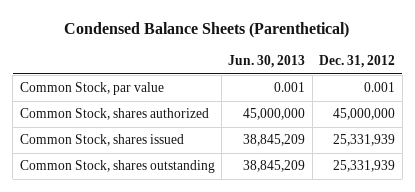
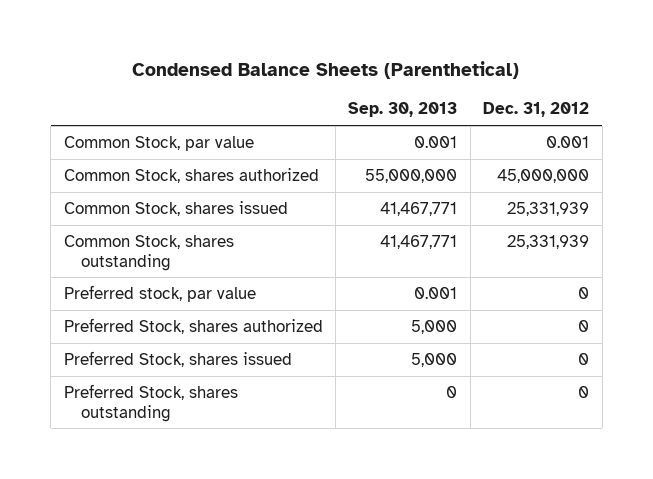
[228,55,306,69] Jun. 30, 2013 -> none
none -> [348,102,458,118] Sep. 30, 2013
none -> [63,284,256,302] Preferred stock, par value
none -> [63,317,323,334] Preferred Stock, shares authorized
none -> [63,350,292,367] Preferred Stock, shares issued
none -> [63,383,238,422] Preferred Stock, shares outstanding

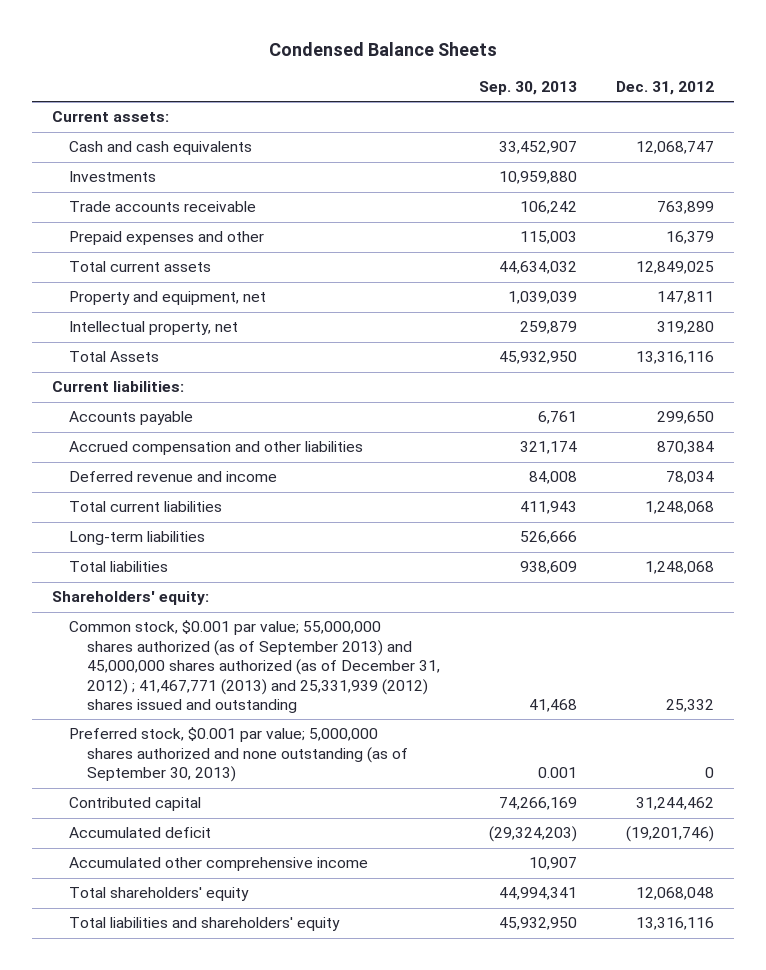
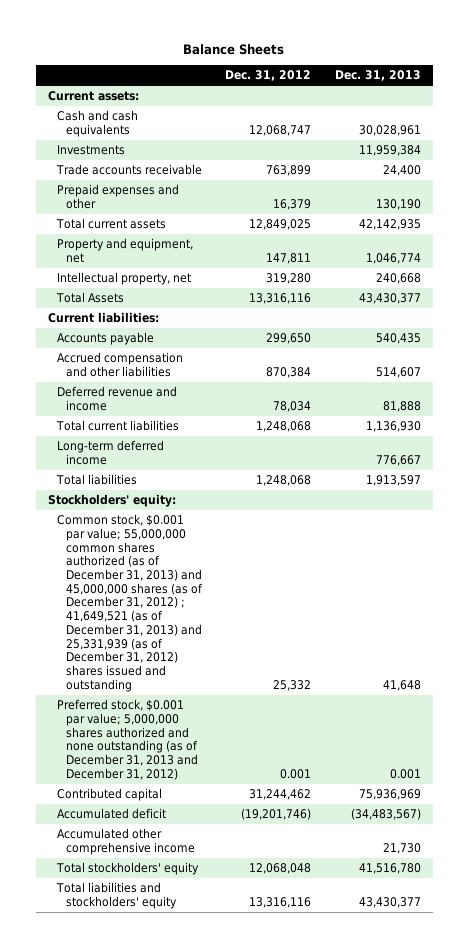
[268,42,497,57] Condensed Balance Sheets -> [183,43,285,55] Balance Sheets
[478,80,577,95] Sep. 30, 2013 -> none
none -> [334,70,421,82] Dec. 31, 2013
[69,531,206,546] Long-term liabilities -> [56,440,164,465] Long-term deferred income
[51,591,209,606] Shareholders' equity: -> [47,494,176,508] Stockholders' equity:
[69,620,440,713] Common stock, $0.001 par value; 55,000,000 shares authorized (as of September 2013) and 45,000,000 shares authorized (as of December 31, 2012) ; 41,467,771 (2013) and 25,331,939 (2012) shares issued and outstanding -> [56,514,204,692] Common stock, $0.001 par value; 55,000,000 common shares authorized (as of December 31, 2013) and 45,000,000 shares (as of December 31, 2012) ; 41,649,521 (as of December 31, 2013) and 25,331,939 (as of December 31, 2012) shares issued and outstanding
[69,727,408,783] Preferred stock, $0.001 par value; 5,000,000 shares authorized and none outstanding (as of September 30, 2013) -> [56,699,199,780] Preferred stock, $0.001 par value; 5,000,000 shares authorized and none outstanding (as of December 31, 2013 and December 31, 2012)
[705,767,715,779] 0 -> [280,768,312,779] 0.001
[69,887,250,902] Total shareholders' equity -> [55,862,199,876] Total stockholders' equity
[69,917,341,932] Total liabilities and shareholders' equity -> [55,882,178,909] Total liabilities and stockholders' equity

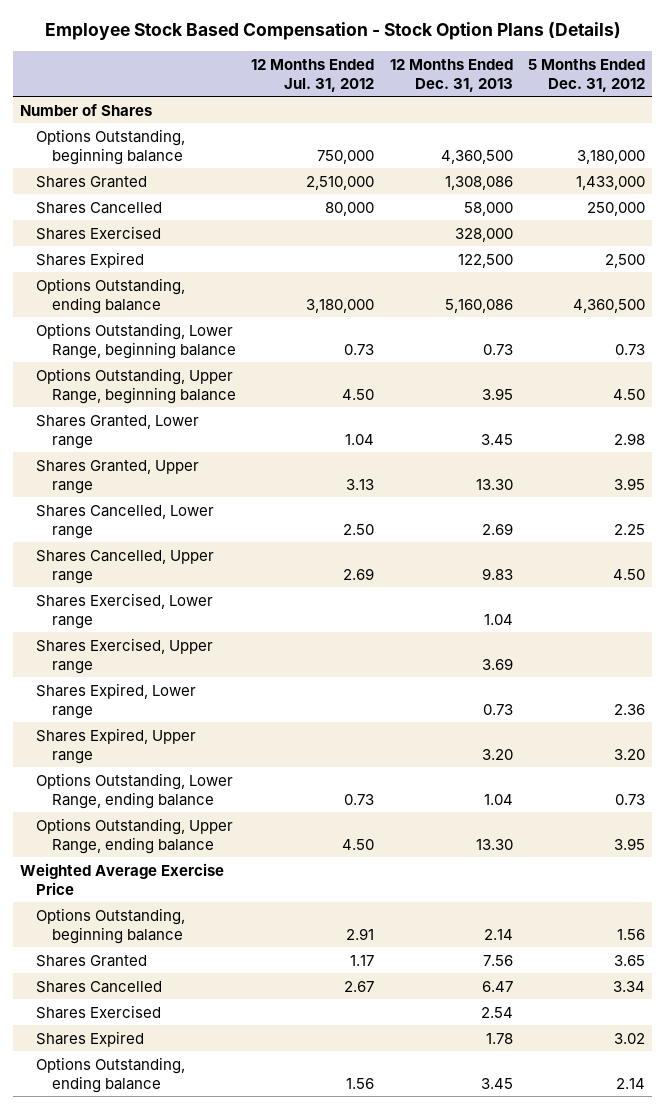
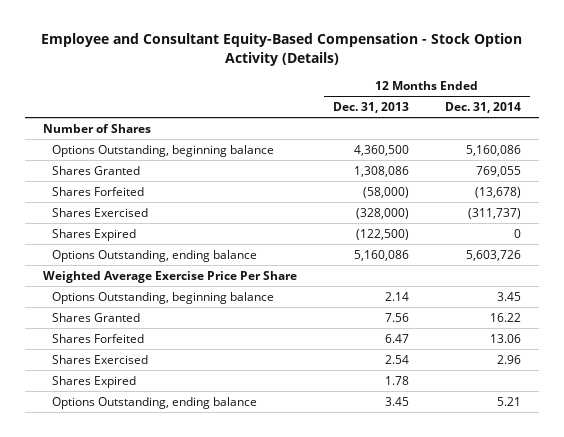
[44,21,621,40] Employee Stock Based Compensation - Stock Option Plans (Details) -> [41,33,523,67] Employee and Consultant Equity-Based Compensation - Stock Option Activity (Details)
[251,58,375,92] 12 Months Ended Jul. 31, 2012 -> none
[527,58,645,92] 5 Months Ended Dec. 31, 2012 -> none
none -> [445,102,522,114] Dec. 31, 2014
[36,201,163,214] Shares Cancelled -> [51,186,144,196] Shares Forfeited
[463,201,513,216] 58,000 -> [363,186,410,198] (58,000)
[454,227,513,242] 328,000 -> [356,207,410,219] (328,000)
[457,253,513,268] 122,500 -> [356,228,410,240] (122,500)
[36,322,237,359] Options Outstanding, Lower Range, beginning balance -> none
[36,367,237,404] Options Outstanding, Upper Range, beginning balance -> none
[36,414,200,449] Shares Granted, Lower range -> none
[36,459,200,494] Shares Granted, Upper range -> none
[36,504,215,539] Shares Cancelled, Lower range -> none
[36,549,215,584] Shares Cancelled, Upper range -> none
[36,592,214,629] Shares Exercised, Lower range -> none
[36,637,214,674] Shares Exercised, Upper range -> none
[36,682,197,719] Shares Expired, Lower range -> none
[36,727,197,764] Shares Expired, Upper range -> none
[36,772,234,809] Options Outstanding, Lower Range, ending balance -> none
[36,817,234,854] Options Outstanding, Upper Range, ending balance -> none
[20,862,225,895] Weighted Average Exercise Price -> [43,270,298,283] Weighted Average Exercise Price Per Share
[36,980,163,993] Shares Cancelled -> [51,333,144,343] Shares Forfeited

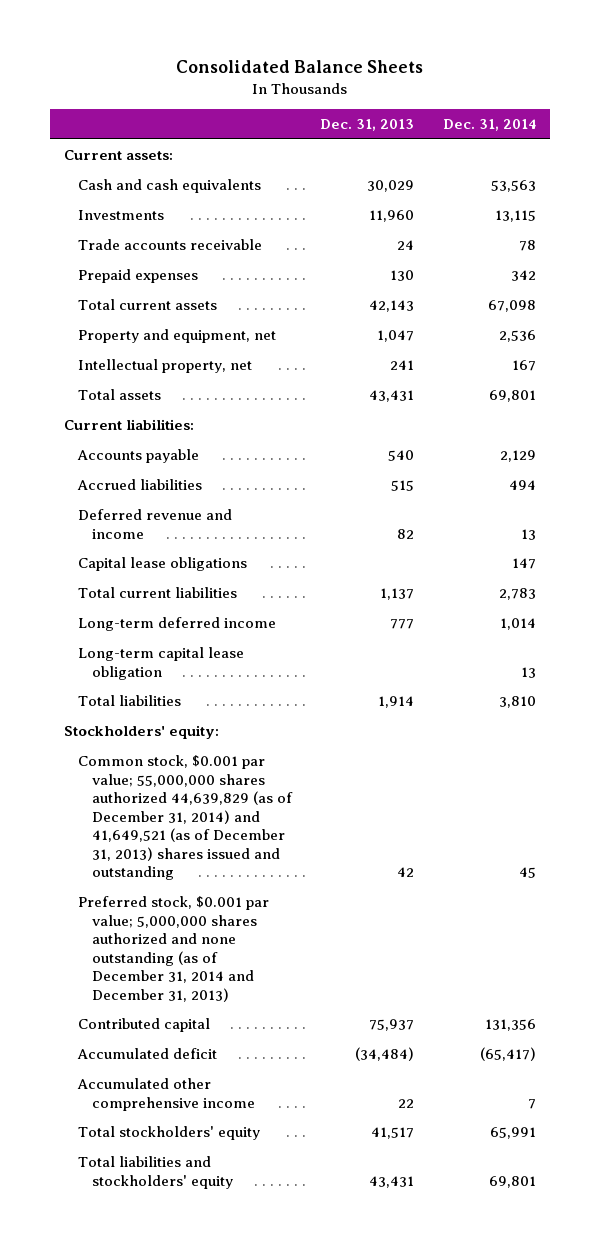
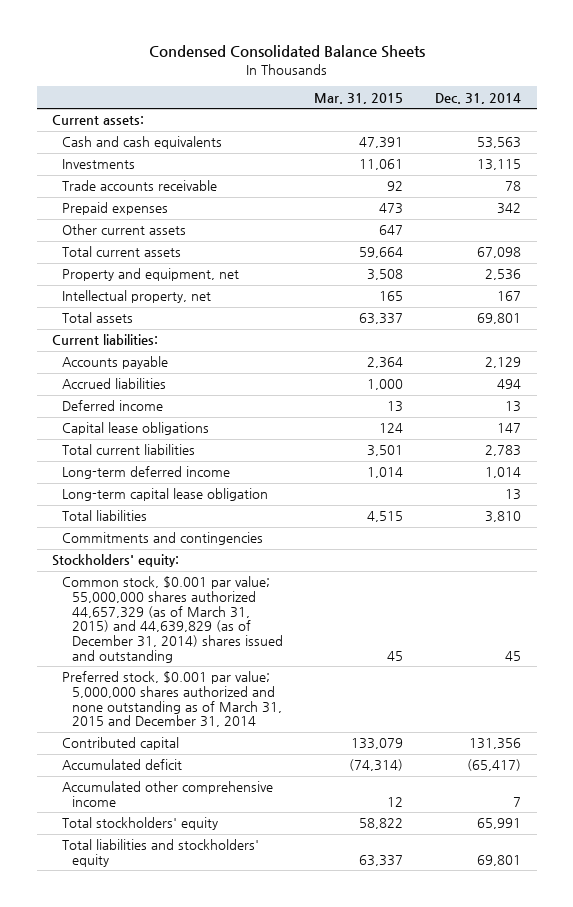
[175,60,423,74] Consolidated Balance Sheets -> [148,45,425,59] Condensed Consolidated Balance Sheets
[320,119,415,132] Dec. 31, 2013 -> none
none -> [314,92,404,104] Mar. 31, 2015
none -> [62,224,187,236] Other current assets
[77,509,232,539] Deferred revenue and income -> [62,400,164,412] Deferred income
none -> [62,532,264,546] Commitments and contingencies
[77,755,293,881] Common stock, $0.001 par value; 55,000,000 shares authorized 44,639,829 (as of December 31, 2014) and 41,649,521 (as of December 31, 2013) shares issued and outstanding -> [62,576,283,663] Common stock, $0.001 par value; 55,000,000 shares authorized 44,657,329 (as of March 31, 2015) and 44,639,829 (as of December 31, 2014) shares issued and outstanding
[77,896,269,1002] Preferred stock, $0.001 par value; 5,000,000 shares authorized and none outstanding (as of December 31, 2014 and December 31, 2013) -> [62,671,282,728] Preferred stock, $0.001 par value; 5,000,000 shares authorized and none outstanding as of March 31, 2015 and December 31, 2014

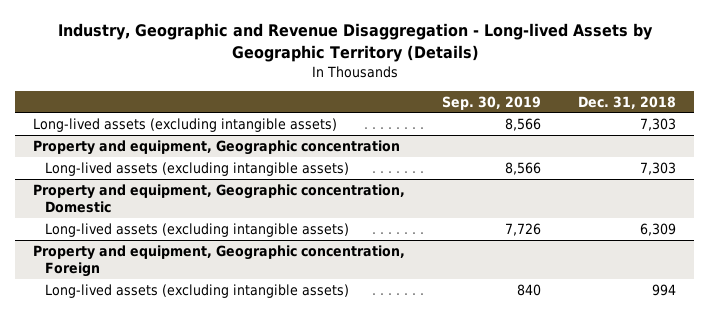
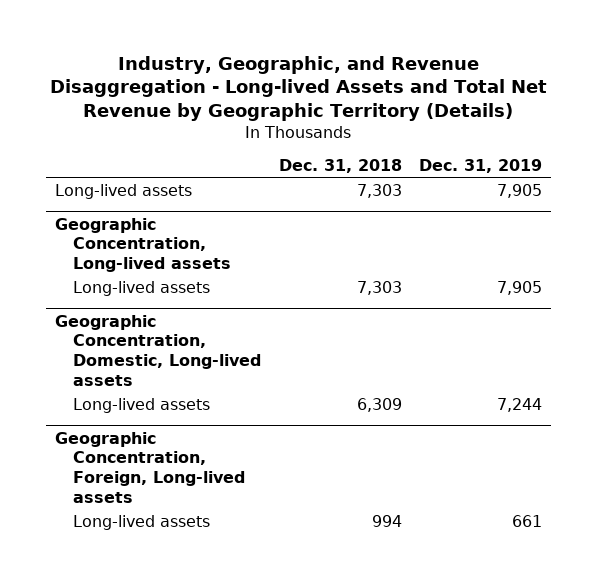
[57,23,653,62] Industry, Geographic and Revenue Disaggregation - Long-lived Assets by Geographic Territory (Details) -> [50,55,548,121] Industry, Geographic, and Revenue Disaggregation - Long-lived Assets and Total Net Revenue by Geographic Territory (Details)
[442,95,542,110] Sep. 30, 2019 -> none
none -> [419,158,543,173] Dec. 31, 2019
[33,139,401,155] Property and equipment, Geographic concentration -> none
[33,183,406,214] Property and equipment, Geographic concentration, Domestic -> none
[33,244,406,278] Property and equipment, Geographic concentration, Foreign -> none
[33,117,338,132] Long-lived assets (excluding intangible assets) -> [54,183,192,199] Long-lived assets
none -> [54,217,232,272] Geographic Concentration, Long-lived assets
[44,161,349,176] Long-lived assets (excluding intangible assets) -> [73,280,211,296] Long-lived assets
none -> [54,314,262,386] Geographic Concentration, Domestic, Long-lived assets
[44,222,349,237] Long-lived assets (excluding intangible assets) -> [73,397,211,413] Long-lived assets
none -> [54,431,246,503] Geographic Concentration, Foreign, Long-lived assets
[44,283,349,298] Long-lived assets (excluding intangible assets) -> [73,514,211,530] Long-lived assets

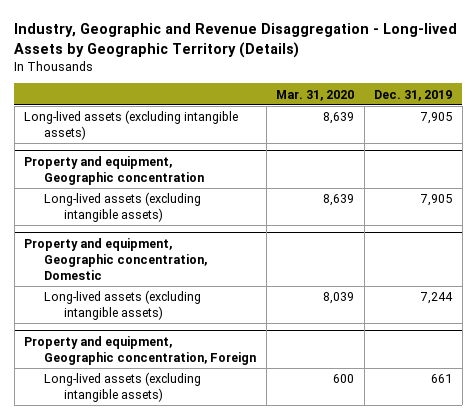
[50,55,548,121] Industry, Geographic, and Revenue Disaggregation - Long-lived Assets and Total Net Revenue by Geographic Territory (Details) -> [14,22,458,58] Industry, Geographic and Revenue Disaggregation - Long-lived Assets by Geographic Territory (Details)
[278,158,402,173] Dec. 31, 2018 -> none
none -> [276,89,355,101] Mar. 31, 2020
[54,217,232,272] Geographic Concentration, Long-lived assets -> none
[54,314,262,386] Geographic Concentration, Domestic, Long-lived assets -> none
[54,431,246,503] Geographic Concentration, Foreign, Long-lived assets -> none
[54,183,192,199] Long-lived assets -> [24,110,239,140] Long-lived assets (excluding intangible assets)
none -> [24,155,205,185] Property and equipment, Geographic concentration
[73,280,211,296] Long-lived assets -> [44,192,202,222] Long-lived assets (excluding intangible assets)
none -> [24,237,208,280] Property and equipment, Geographic concentration, Domestic
[73,397,211,413] Long-lived assets -> [44,290,202,320] Long-lived assets (excluding intangible assets)
none -> [24,335,257,365] Property and equipment, Geographic concentration, Foreign
[73,514,211,530] Long-lived assets -> [44,372,202,402] Long-lived assets (excluding intangible assets)

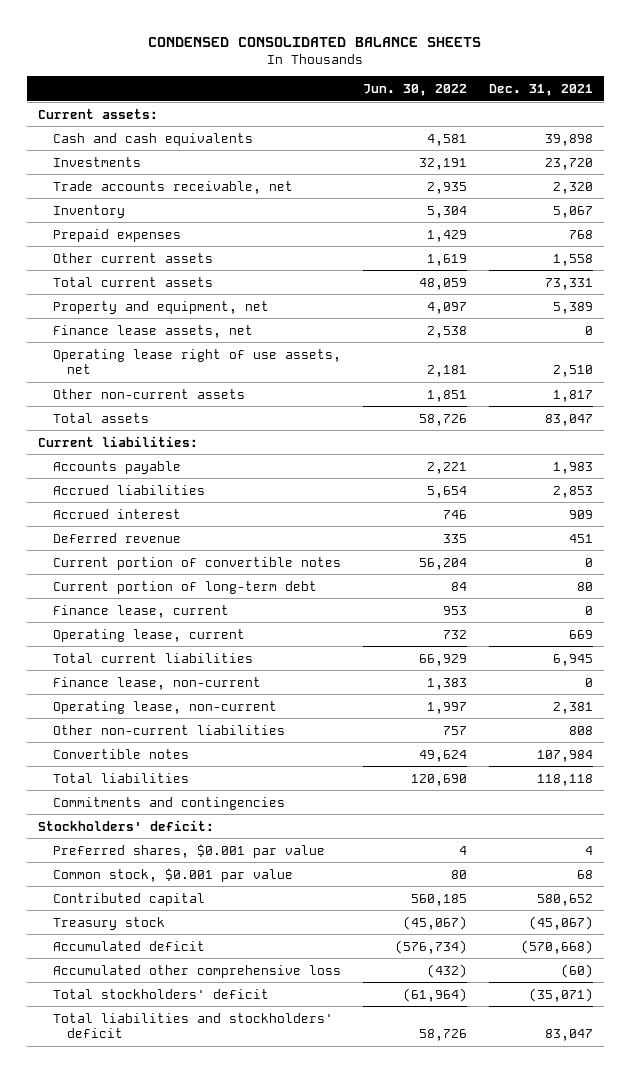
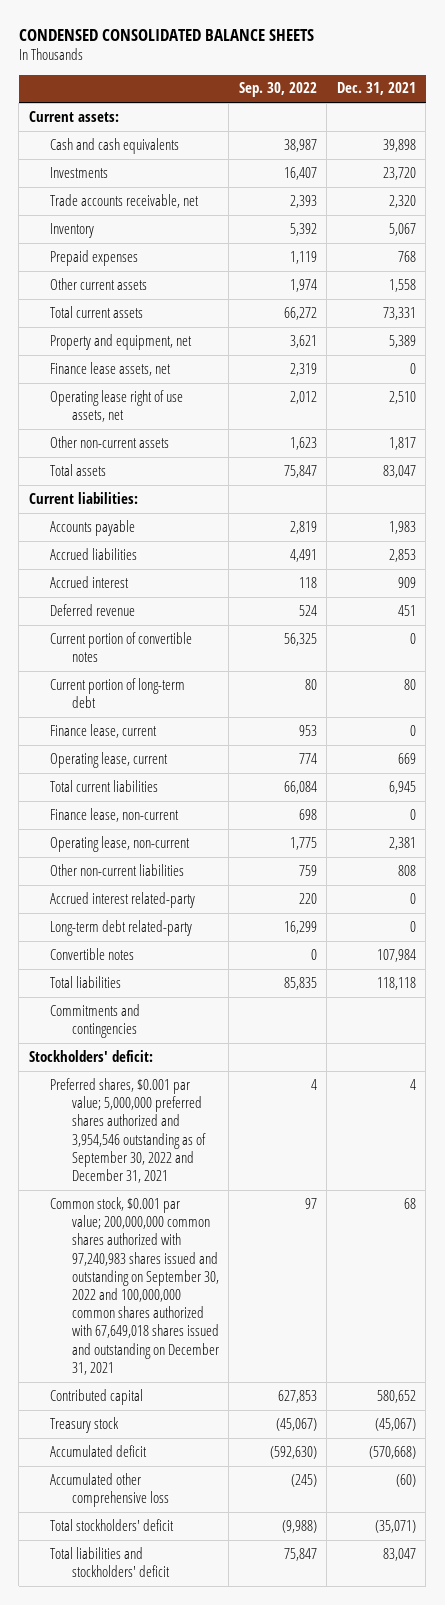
[362,84,467,97] Jun. 30, 2022 -> none
none -> [238,82,317,98] Sep. 30, 2022
none -> [50,891,196,908] Accrued interest related-party
none -> [50,919,193,936] Long-term debt related-party
[52,843,325,858] Preferred shares, $0.001 par value -> [50,1077,206,1183] Preferred shares, $0.001 par value; 5,000,000 preferred shares authorized and 3,954,546 outstanding as of September 30, 2022 and December 31, 2021
[52,867,293,882] Common stock, $0.001 par value -> [50,1196,219,1375] Common stock, $0.001 par value; 200,000,000 common shares authorized with 97,240,983 shares issued and outstanding on September 30, 2022 and 100,000,000 common shares authorized with 67,649,018 shares issued and outstanding on December 31, 2021

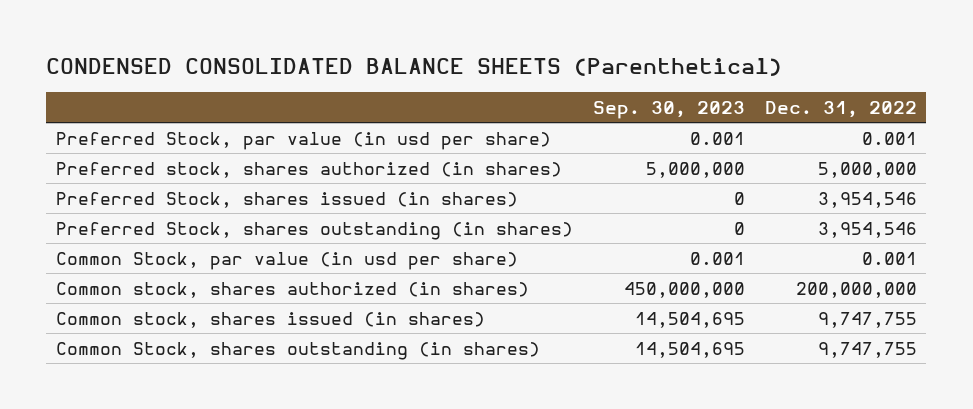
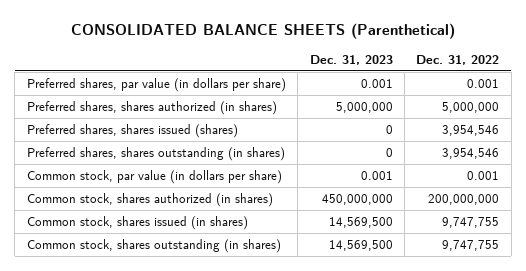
[46,58,783,77] CONDENSED CONSOLIDATED BALANCE SHEETS (Parenthetical) -> [71,22,456,39] CONSOLIDATED BALANCE SHEETS (Parenthetical)
[592,100,745,119] Sep. 30, 2023 -> none
none -> [309,54,393,65] Dec. 31, 2023
[56,131,552,150] Preferred Stock, par value (in usd per share) -> [26,78,286,93] Preferred shares, par value (in dollars per share)
[56,161,563,178] Preferred stock, shares authorized (in shares) -> [26,101,277,116] Preferred shares, shares authorized (in shares)
[56,191,519,208] Preferred Stock, shares issued (in shares) -> [26,124,238,139] Preferred shares, shares issued (shares)
[56,221,574,240] Preferred Stock, shares outstanding (in shares) -> [26,147,285,162] Preferred shares, shares outstanding (in shares)
[56,251,519,270] Common Stock, par value (in usd per share) -> [26,170,282,185] Common stock, par value (in dollars per share)
[56,341,541,360] Common Stock, shares outstanding (in shares) -> [26,239,281,254] Common stock, shares outstanding (in shares)

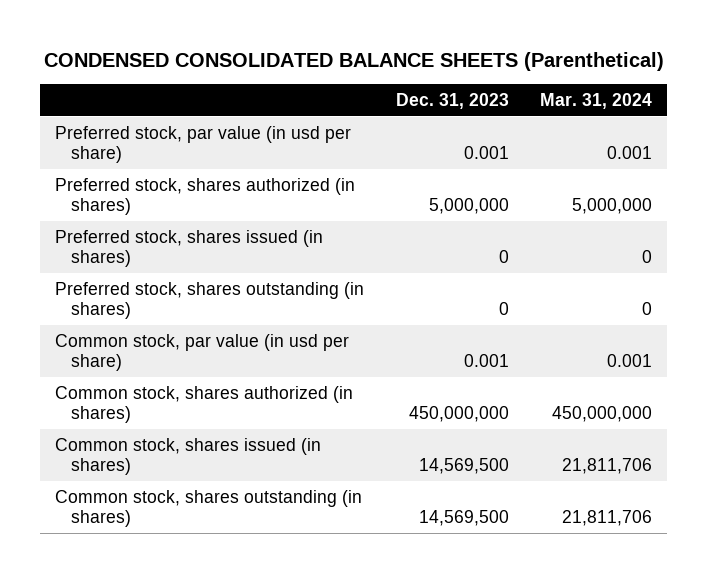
[71,22,456,39] CONSOLIDATED BALANCE SHEETS (Parenthetical) -> [43,51,664,71] CONDENSED CONSOLIDATED BALANCE SHEETS (Parenthetical)
[416,54,500,65] Dec. 31, 2022 -> none
none -> [539,93,652,110] Mar. 31, 2024
[26,78,286,93] Preferred shares, par value (in dollars per share) -> [55,125,352,163] Preferred stock, par value (in usd per share)
[26,101,277,116] Preferred shares, shares authorized (in shares) -> [55,177,356,215] Preferred stock, shares authorized (in shares)
[26,124,238,139] Preferred shares, shares issued (shares) -> [55,229,324,267] Preferred stock, shares issued (in shares)
[26,147,285,162] Preferred shares, shares outstanding (in shares) -> [55,281,365,319] Preferred stock, shares outstanding (in shares)
[26,170,282,185] Common stock, par value (in dollars per share) -> [55,333,350,371] Common stock, par value (in usd per share)

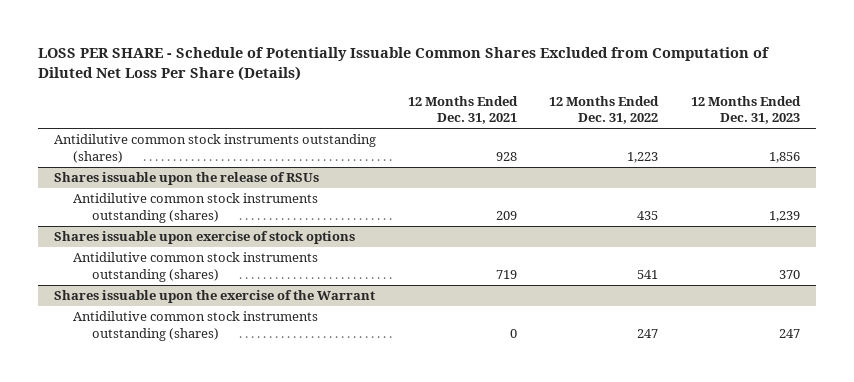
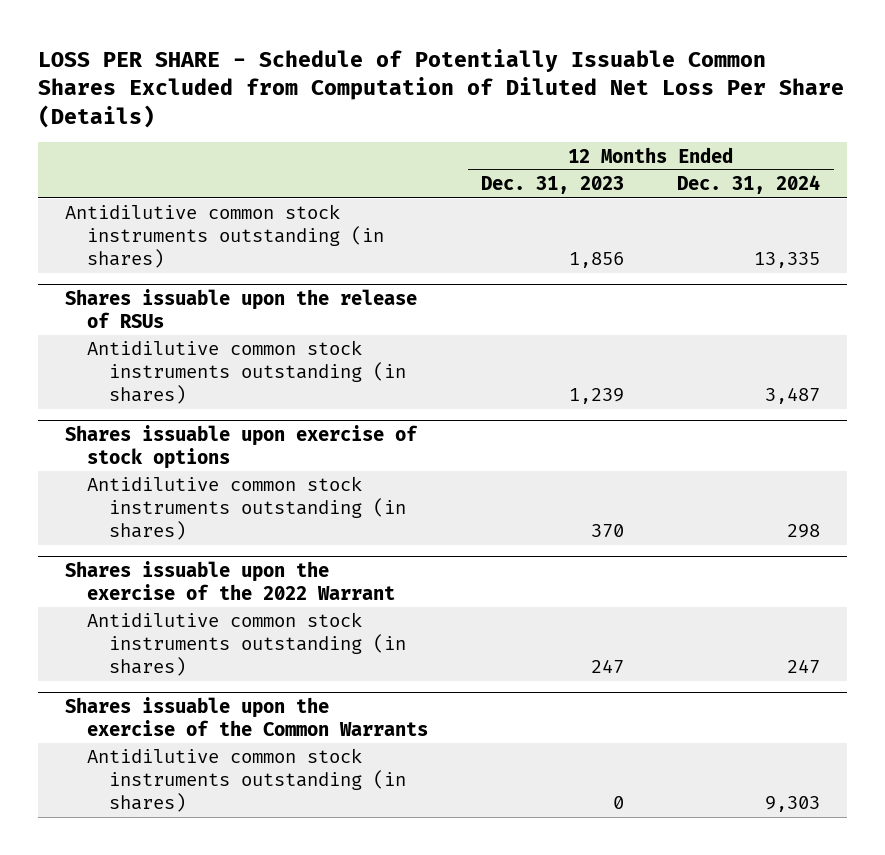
[408,95,519,125] 12 Months Ended Dec. 31, 2021 -> none
[549,95,660,125] 12 Months Ended Dec. 31, 2022 -> none
none -> [677,175,821,195] Dec. 31, 2024
[54,134,377,163] Antidilutive common stock instruments outstanding (shares) -> [64,204,385,269] Antidilutive common stock instruments outstanding (in shares)
[73,193,319,223] Antidilutive common stock instruments outstanding (shares) -> [87,340,407,405] Antidilutive common stock instruments outstanding (in shares)
[73,252,319,282] Antidilutive common stock instruments outstanding (shares) -> [87,476,407,541] Antidilutive common stock instruments outstanding (in shares)
[54,290,376,304] Shares issuable upon the exercise of the Warrant -> [64,560,396,600] Shares issuable upon the exercise of the 2022 Warrant
[73,311,319,341] Antidilutive common stock instruments outstanding (shares) -> [87,612,407,677] Antidilutive common stock instruments outstanding (in shares)
none -> [64,696,429,736] Shares issuable upon the exercise of the Common Warrants
none -> [87,748,407,813] Antidilutive common stock instruments outstanding (in shares)

